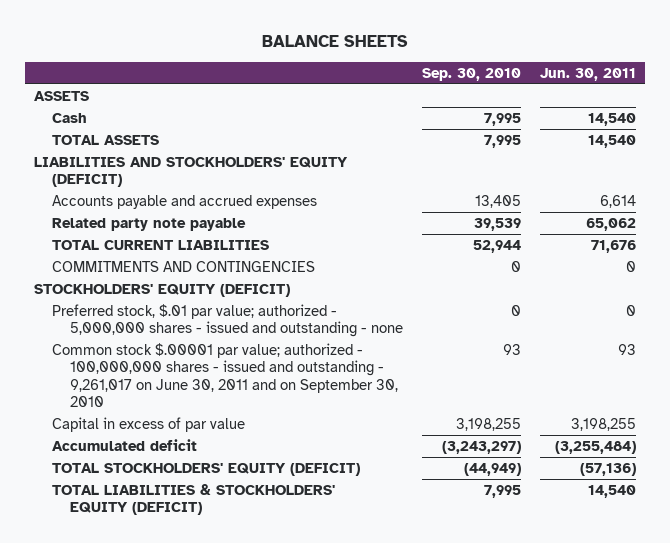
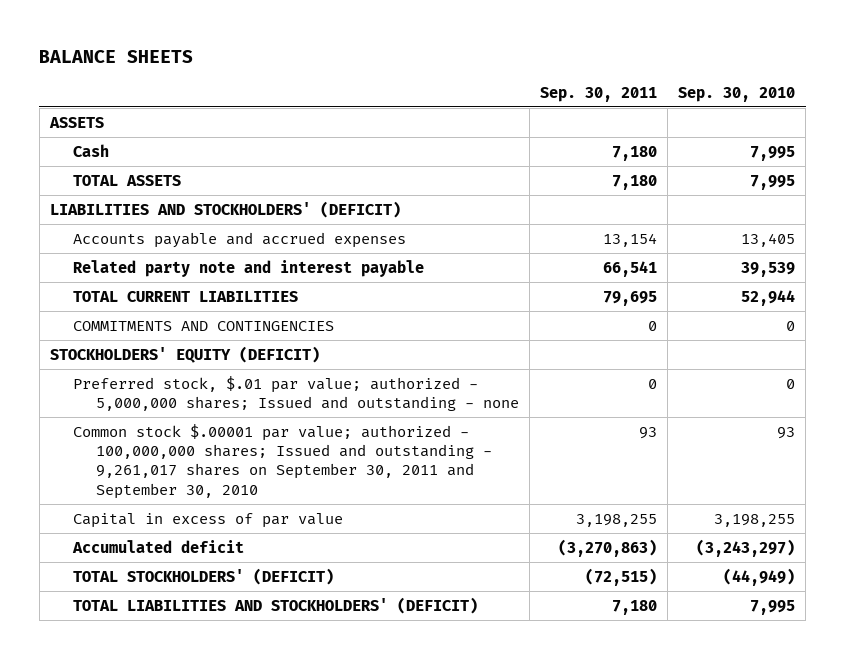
[539,67,636,81] Jun. 30, 2011 -> none
none -> [540,86,658,102] Sep. 30, 2011
[33,156,348,188] LIABILITIES AND STOCKHOLDERS' EQUITY (DEFICIT) -> [49,200,401,218] LIABILITIES AND STOCKHOLDERS' (DEFICIT)
[52,217,247,231] Related party note payable -> [73,259,425,277] Related party note and interest payable
[52,303,404,338] Preferred stock, $.01 par value; authorized - 5,000,000 shares - issued and outstanding - none -> [73,375,520,412] Preferred stock, $.01 par value; authorized - 5,000,000 shares; Issued and outstanding - none
[52,342,399,407] Common stock $.00001 par value; authorized - 100,000,000 shares - issued and outstanding - 9,261,017 on June 30, 2011 and on September 30, 2010 -> [73,423,493,499] Common stock $.00001 par value; authorized - 100,000,000 shares; Issued and outstanding - 9,261,017 shares on September 30, 2011 and September 30, 2010
[52,462,361,476] TOTAL STOCKHOLDERS' EQUITY (DEFICIT) -> [73,567,335,585] TOTAL STOCKHOLDERS' (DEFICIT)
[52,483,336,516] TOTAL LIABILITIES & STOCKHOLDERS' EQUITY (DEFICIT) -> [73,596,479,614] TOTAL LIABILITIES AND STOCKHOLDERS' (DEFICIT)

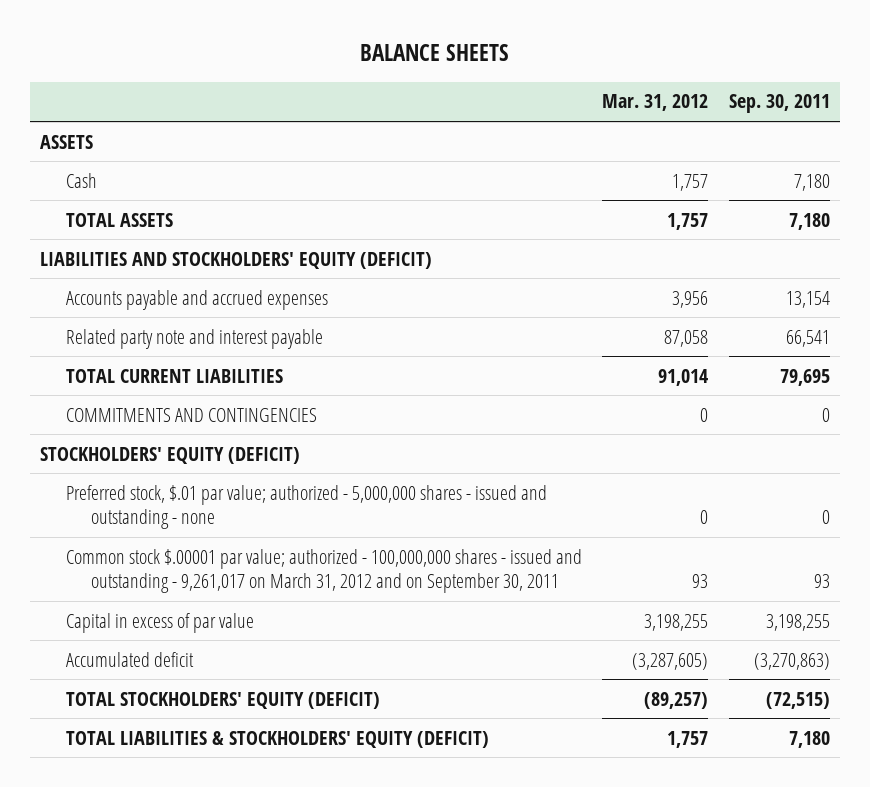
[678,86,796,102] Sep. 30, 2010 -> none
none -> [602,94,709,112] Mar. 31, 2012
[49,200,401,218] LIABILITIES AND STOCKHOLDERS' (DEFICIT) -> [40,251,433,269] LIABILITIES AND STOCKHOLDERS' EQUITY (DEFICIT)
[73,375,520,412] Preferred stock, $.01 par value; authorized - 5,000,000 shares; Issued and outstanding - none -> [65,484,547,530] Preferred stock, $.01 par value; authorized - 5,000,000 shares - issued and outstanding - none
[73,423,493,499] Common stock $.00001 par value; authorized - 100,000,000 shares; Issued and outstanding - 9,261,017 shares on September 30, 2011 and September 30, 2010 -> [65,548,582,594] Common stock $.00001 par value; authorized - 100,000,000 shares - issued and outstanding - 9,261,017 on March 31, 2012 and on September 30, 2011
[73,567,335,585] TOTAL STOCKHOLDERS' (DEFICIT) -> [65,691,380,709] TOTAL STOCKHOLDERS' EQUITY (DEFICIT)
[73,596,479,614] TOTAL LIABILITIES AND STOCKHOLDERS' (DEFICIT) -> [65,730,489,748] TOTAL LIABILITIES & STOCKHOLDERS' EQUITY (DEFICIT)

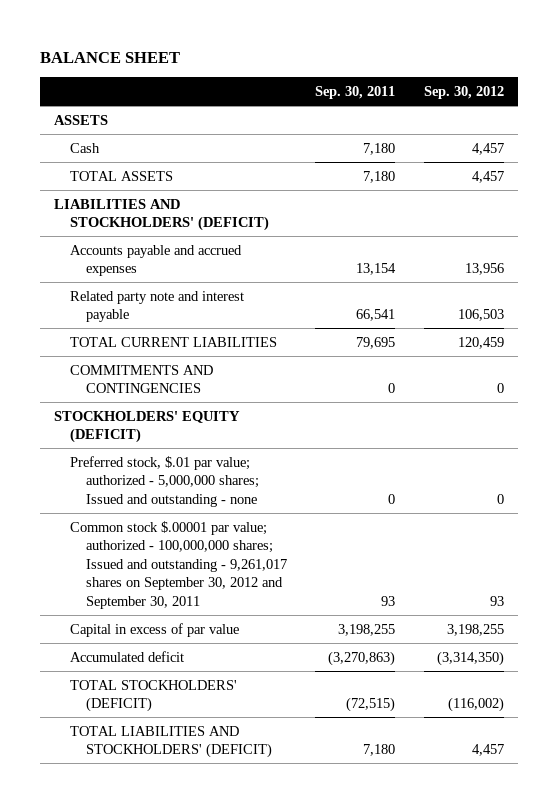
[360,44,510,62] BALANCE SHEETS -> [40,51,181,63] BALANCE SHEET
[602,94,709,112] Mar. 31, 2012 -> none
none -> [423,85,504,99] Sep. 30, 2012
[40,251,433,269] LIABILITIES AND STOCKHOLDERS' EQUITY (DEFICIT) -> [54,198,270,232] LIABILITIES AND STOCKHOLDERS' (DEFICIT)
[65,484,547,530] Preferred stock, $.01 par value; authorized - 5,000,000 shares - issued and outstanding - none -> [70,455,259,507] Preferred stock, $.01 par value; authorized - 5,000,000 shares; Issued and outstanding - none
[65,548,582,594] Common stock $.00001 par value; authorized - 100,000,000 shares - issued and outstanding - 9,261,017 on March 31, 2012 and on September 30, 2011 -> [70,520,287,609] Common stock $.00001 par value; authorized - 100,000,000 shares; Issued and outstanding - 9,261,017 shares on September 30, 2012 and September 30, 2011
[65,691,380,709] TOTAL STOCKHOLDERS' EQUITY (DEFICIT) -> [70,679,238,713] TOTAL STOCKHOLDERS' (DEFICIT)
[65,730,489,748] TOTAL LIABILITIES & STOCKHOLDERS' EQUITY (DEFICIT) -> [70,725,272,759] TOTAL LIABILITIES AND STOCKHOLDERS' (DEFICIT)

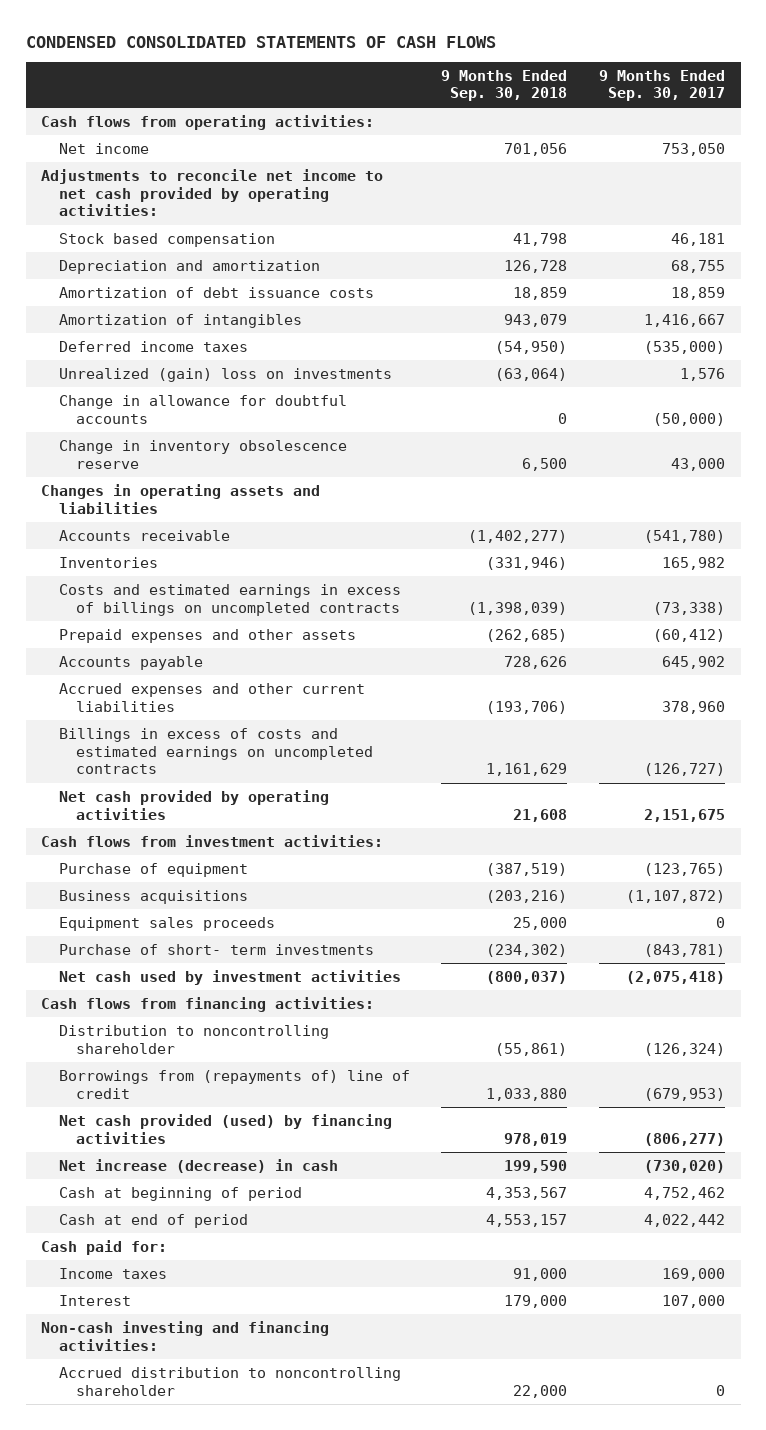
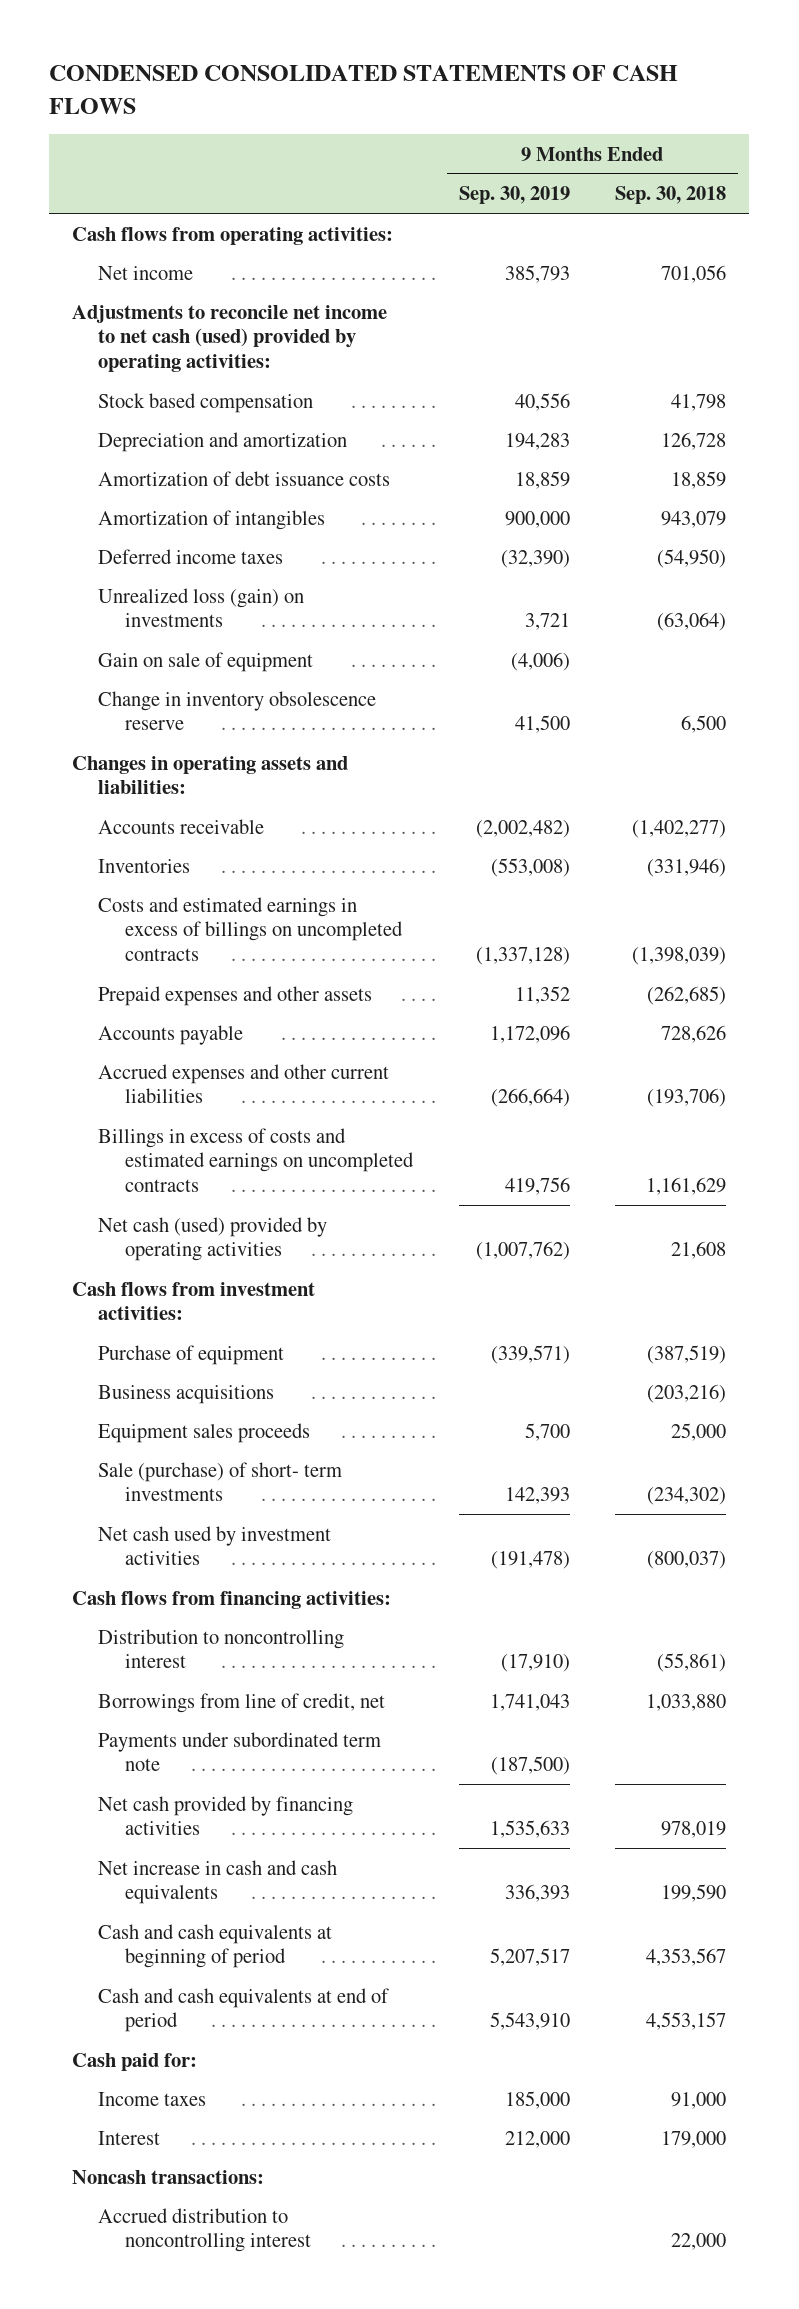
[598,69,725,102] 9 Months Ended Sep. 30, 2017 -> none
none -> [458,186,570,205] Sep. 30, 2019
[41,168,384,217] Adjustments to reconcile net income to net cash provided by operating activities: -> [72,304,388,373] Adjustments to reconcile net income to net cash (used) provided by operating activities:
[58,394,347,424] Change in allowance for doubtful accounts -> none
[58,367,392,382] Unrealized (gain) loss on investments -> [98,587,305,628] Unrealized loss (gain) on investments
none -> [98,651,314,672] Gain on sale of equipment
[41,483,321,514] Changes in operating assets and liabilities -> [72,755,349,795] Changes in operating assets and liabilities:
[58,789,329,820] Net cash provided by operating activities -> [98,1216,328,1262] Net cash (used) provided by operating activities
[58,943,374,955] Purchase of short- term investments -> [98,1461,343,1502] Sale (purchase) of short- term investments
[58,1024,329,1054] Distribution to noncontrolling shareholder -> [98,1628,345,1669] Distribution to noncontrolling interest
[58,1069,410,1099] Borrowings from (repayments of) line of credit -> [98,1692,386,1713] Borrowings from line of credit, net
none -> [98,1731,382,1772] Payments under subordinated term note
[58,1113,392,1144] Net cash provided (used) by financing activities -> [98,1795,354,1836] Net cash provided by financing activities
[58,1158,338,1173] Net increase (decrease) in cash -> [98,1859,338,1905] Net increase in cash and cash equivalents
[58,1186,302,1201] Cash at beginning of period -> [98,1923,333,1969] Cash and cash equivalents at beginning of period
[58,1213,248,1228] Cash at end of period -> [98,1987,390,2033] Cash and cash equivalents at end of period
[41,1320,330,1351] Non-cash investing and financing activities: -> [72,2169,265,2184] Noncash transactions:
[58,1366,401,1396] Accrued distribution to noncontrolling shareholder -> [98,2207,311,2253] Accrued distribution to noncontrolling interest

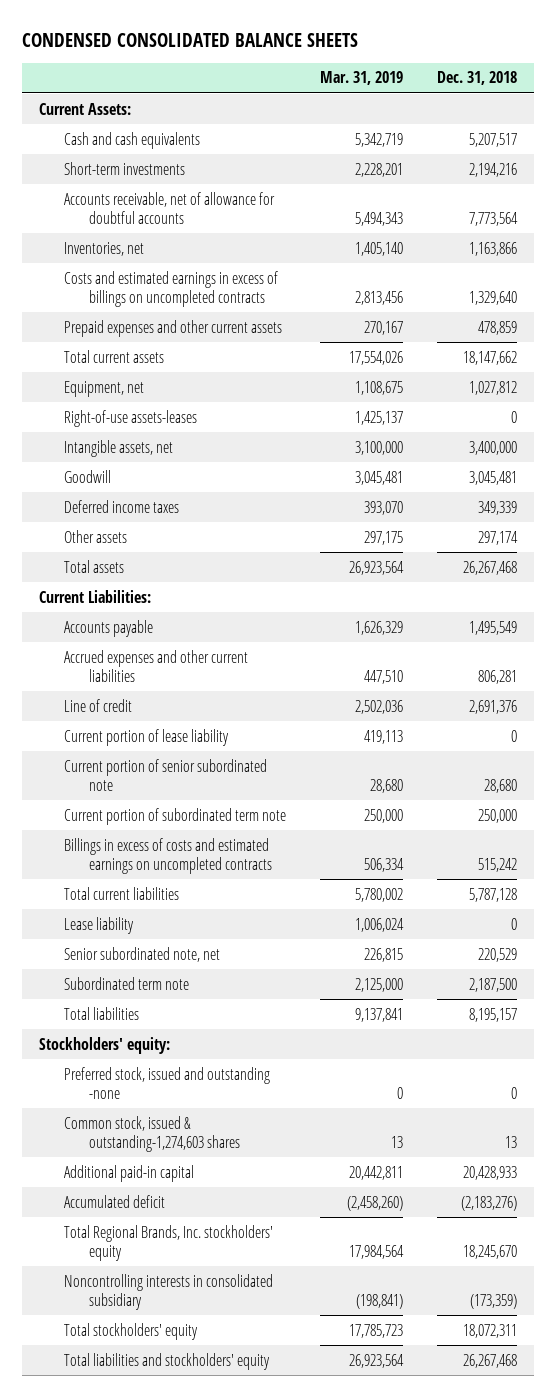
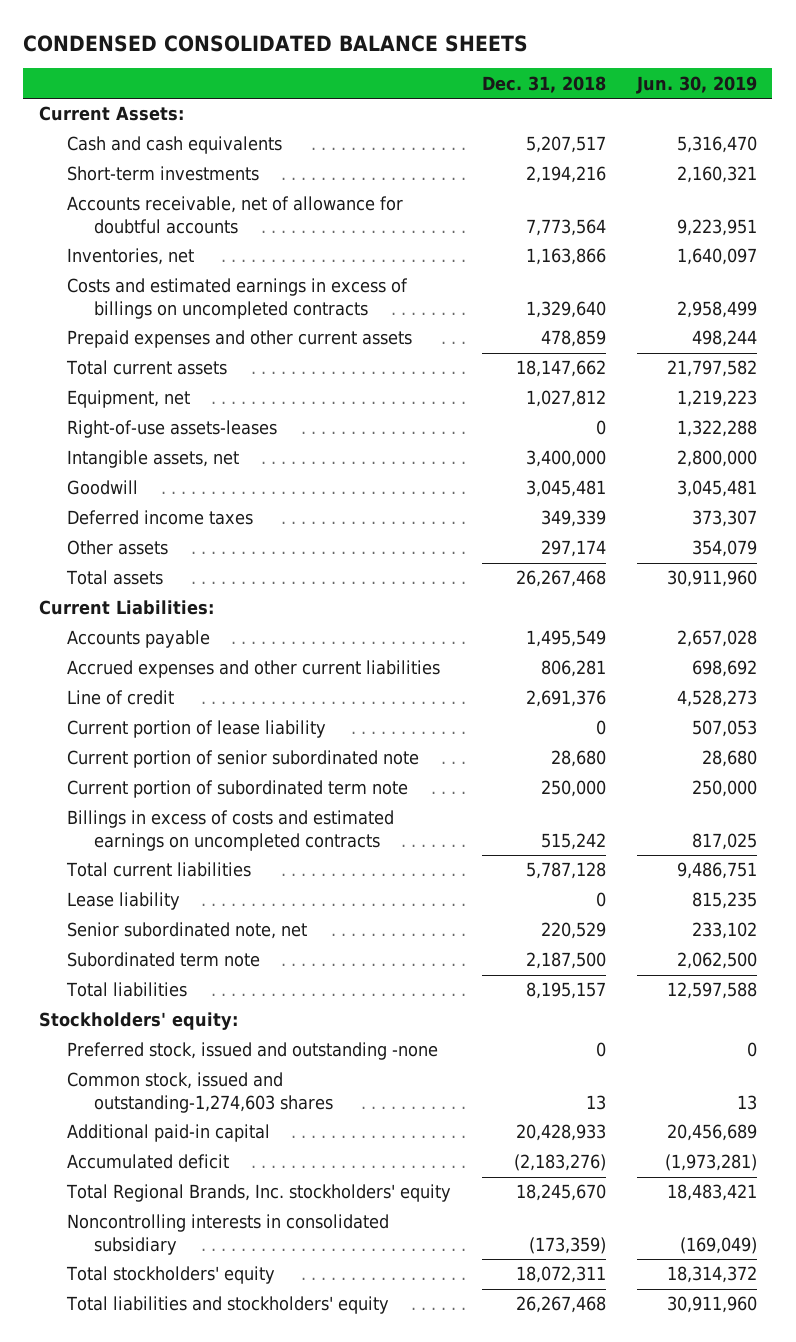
[320,71,404,86] Mar. 31, 2019 -> none
none -> [635,75,757,94] Jun. 30, 2019
[64,1115,241,1152] Common stock, issued & outstanding-1,274,603 shares -> [66,1072,334,1113] Common stock, issued and outstanding-1,274,603 shares

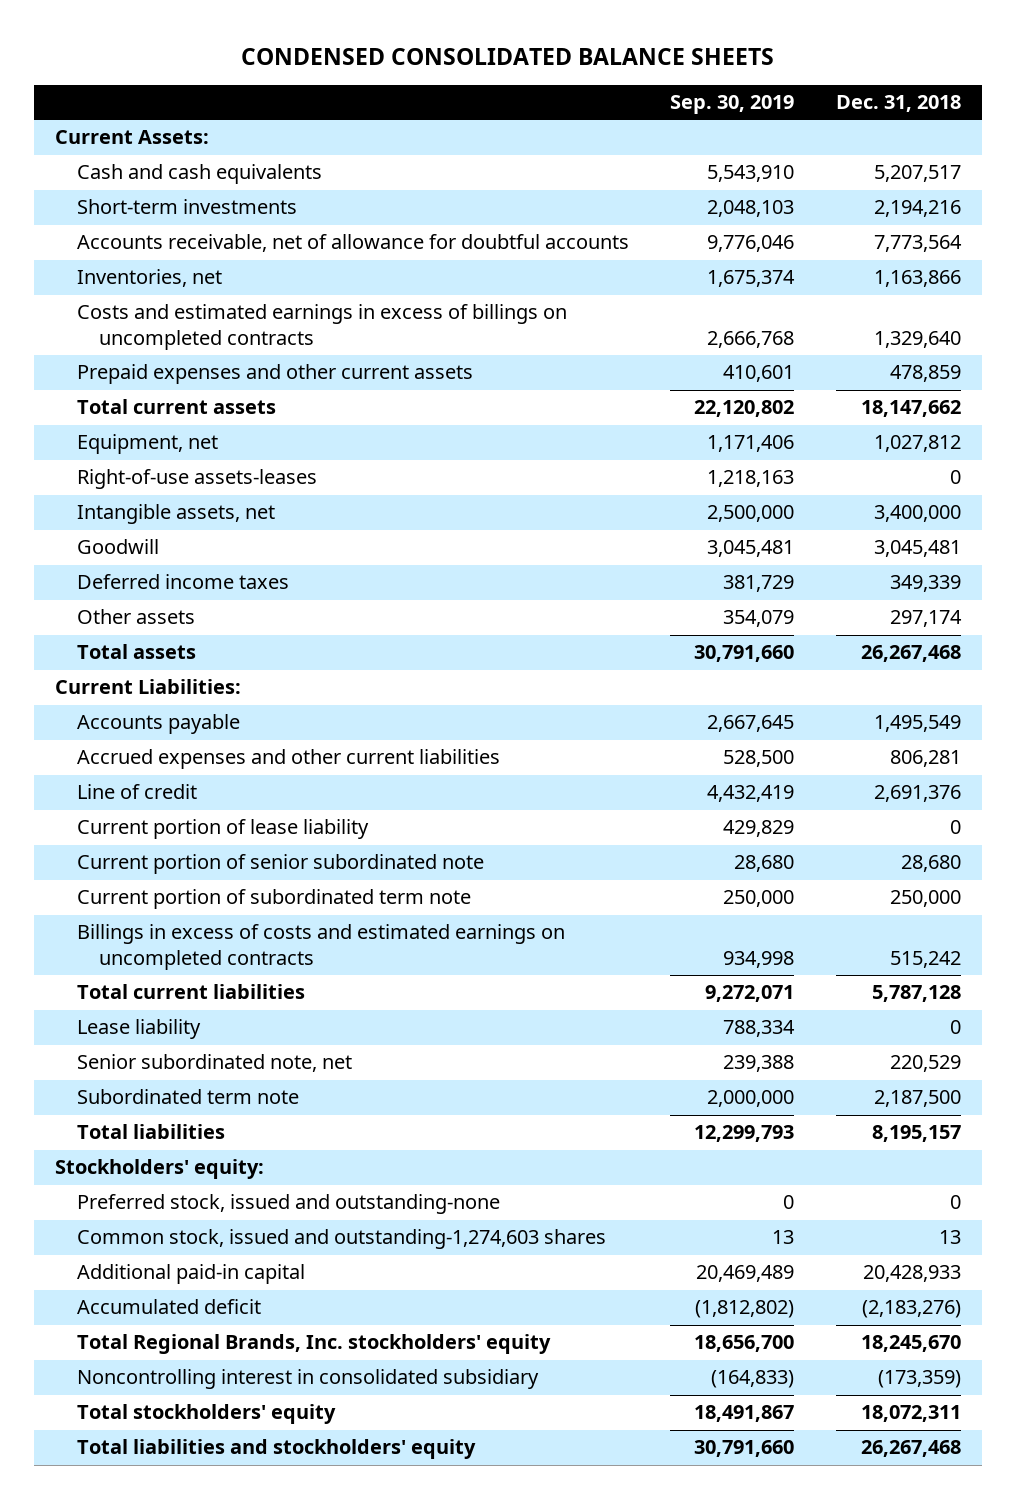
[635,75,757,94] Jun. 30, 2019 -> none
none -> [670,95,795,115] Sep. 30, 2019
[66,1042,438,1061] Preferred stock, issued and outstanding -none -> [76,1194,500,1215] Preferred stock, issued and outstanding-none
[66,1214,389,1255] Noncontrolling interests in consolidated subsidiary -> [76,1369,539,1390] Noncontrolling interest in consolidated subsidiary

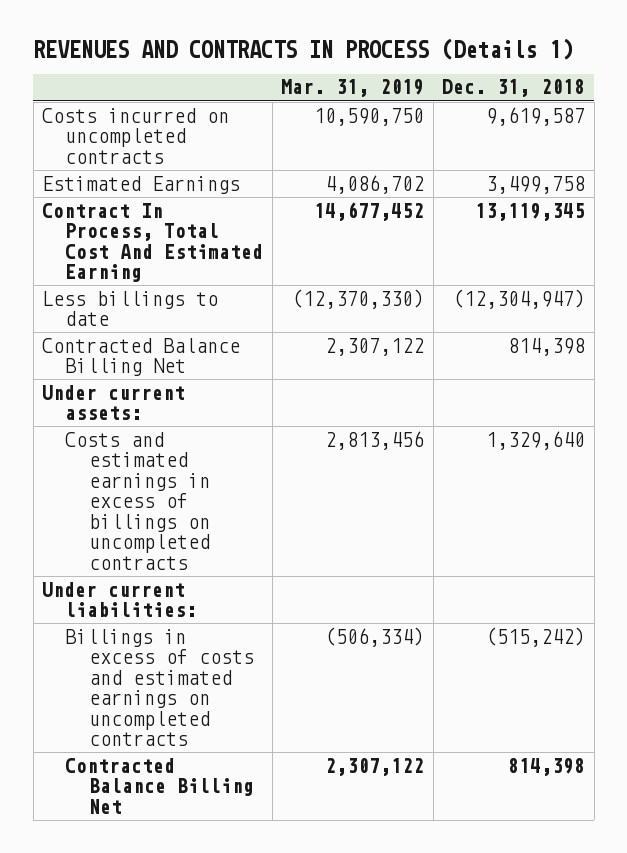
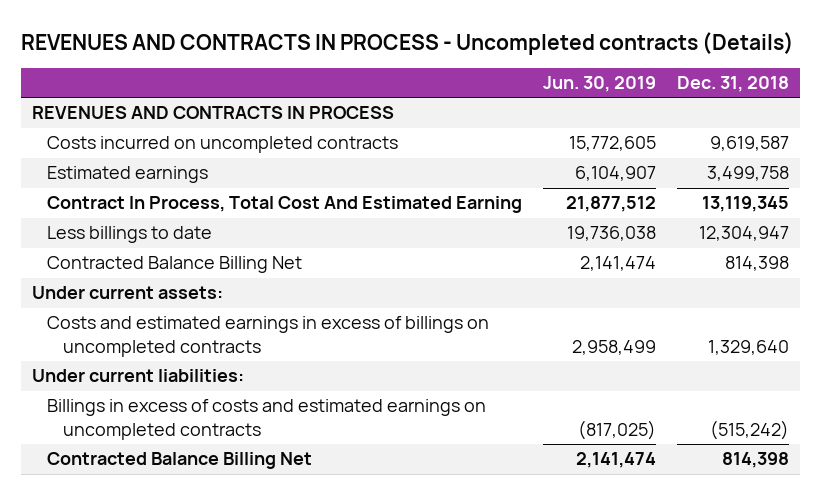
[33,37,574,60] REVENUES AND CONTRACTS IN PROCESS (Details 1) -> [21,31,795,55] REVENUES AND CONTRACTS IN PROCESS - Uncompleted contracts (Details)
[281,79,425,98] Mar. 31, 2019 -> none
none -> [543,76,657,93] Jun. 30, 2019
none -> [31,106,394,120] REVENUES AND CONTRACTS IN PROCESS
[42,175,241,194] Estimated Earnings -> [47,166,209,184] Estimated earnings
[453,288,586,309] (12,304,947) -> [699,226,790,242] 12,304,947

